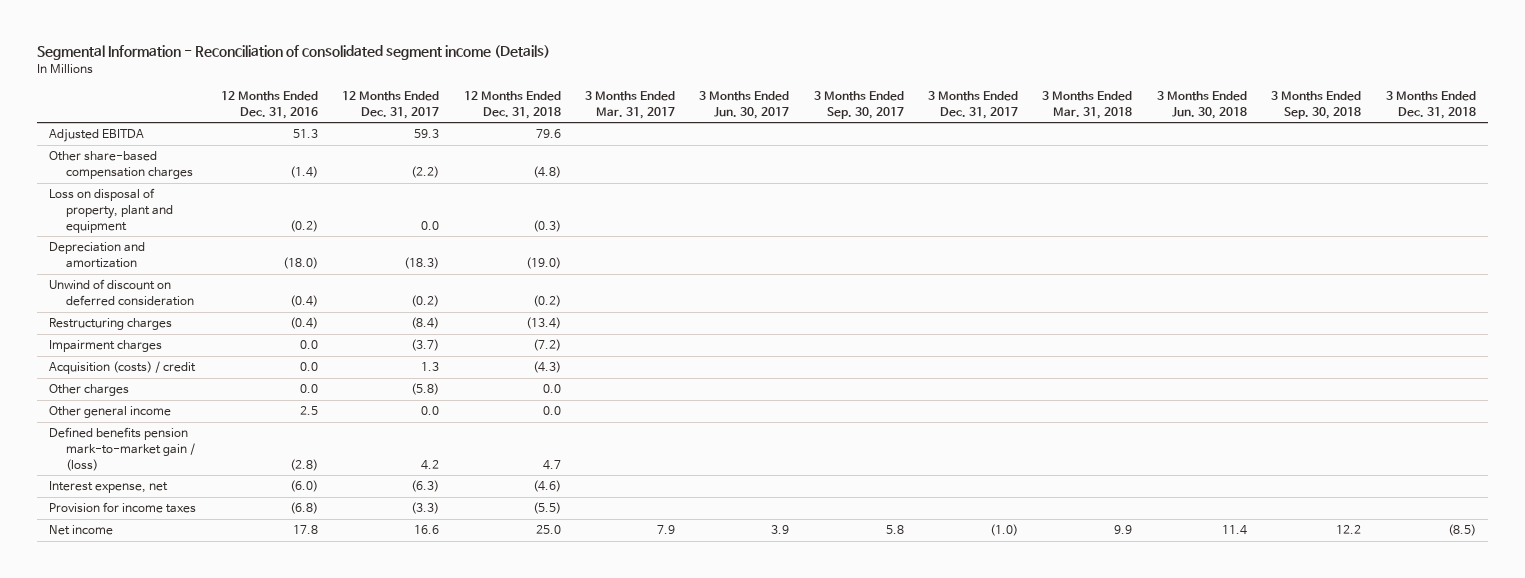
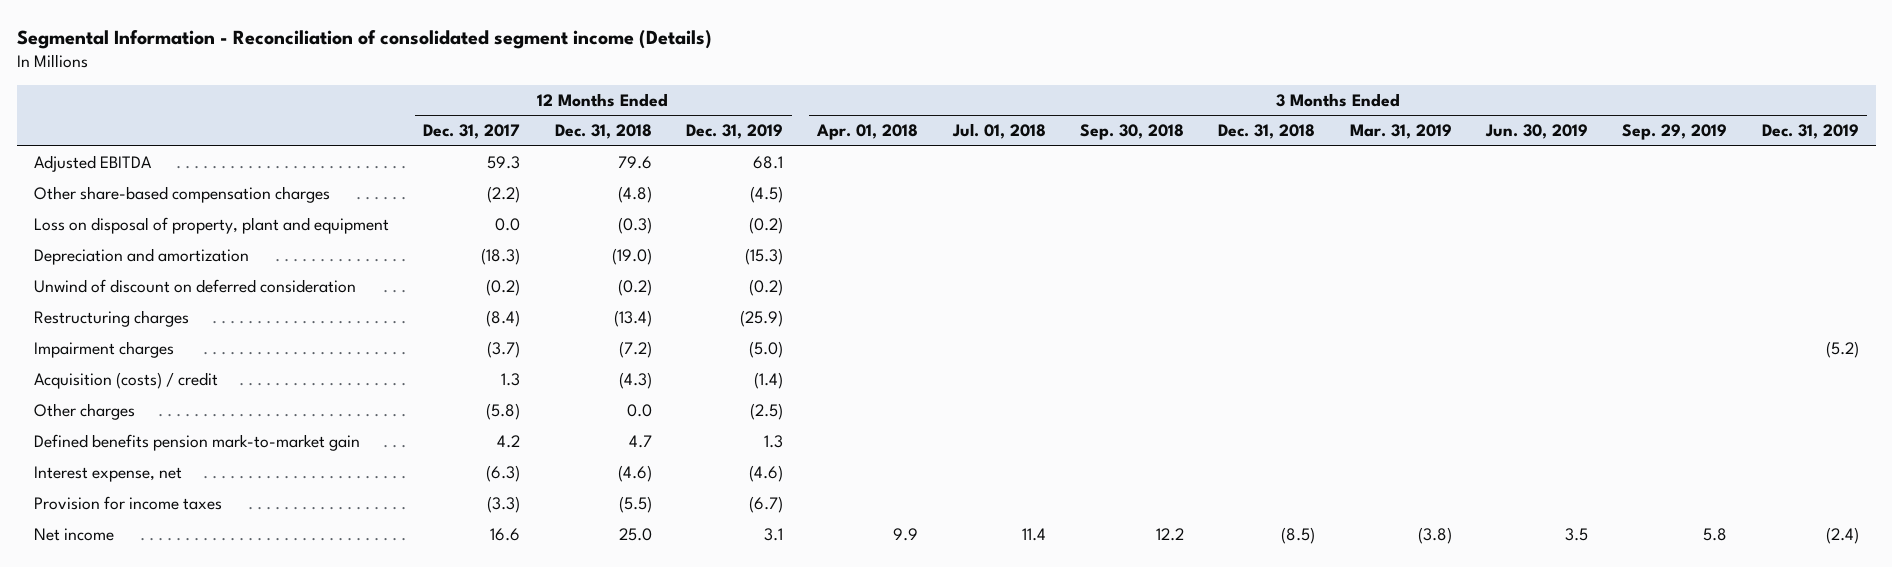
[220,91,318,119] 12 Months Ended Dec. 31, 2016 -> none
[584,91,675,119] 3 Months Ended Mar. 31, 2017 -> none
[699,91,790,119] 3 Months Ended Jun. 30, 2017 -> none
[813,91,904,119] 3 Months Ended Sep. 30, 2017 -> none
[928,91,1019,119] 3 Months Ended Dec. 31, 2017 -> none
[1042,91,1133,119] 3 Months Ended Mar. 31, 2018 -> none
[1156,91,1247,119] 3 Months Ended Jun. 30, 2018 -> none
none -> [685,124,783,140] Dec. 31, 2019
none -> [816,124,919,141] Apr. 01, 2018
none -> [951,123,1046,140] Jul. 01, 2018
none -> [1349,124,1452,140] Mar. 31, 2019
none -> [1484,124,1588,140] Jun. 30, 2019
none -> [1622,124,1728,141] Sep. 29, 2019
none -> [1761,124,1859,140] Dec. 31, 2019
[49,406,172,419] Other general income -> none
[49,427,196,471] Defined benefits pension mark-to-market gain / (loss) -> [33,434,360,452] Defined benefits pension mark-to-market gain

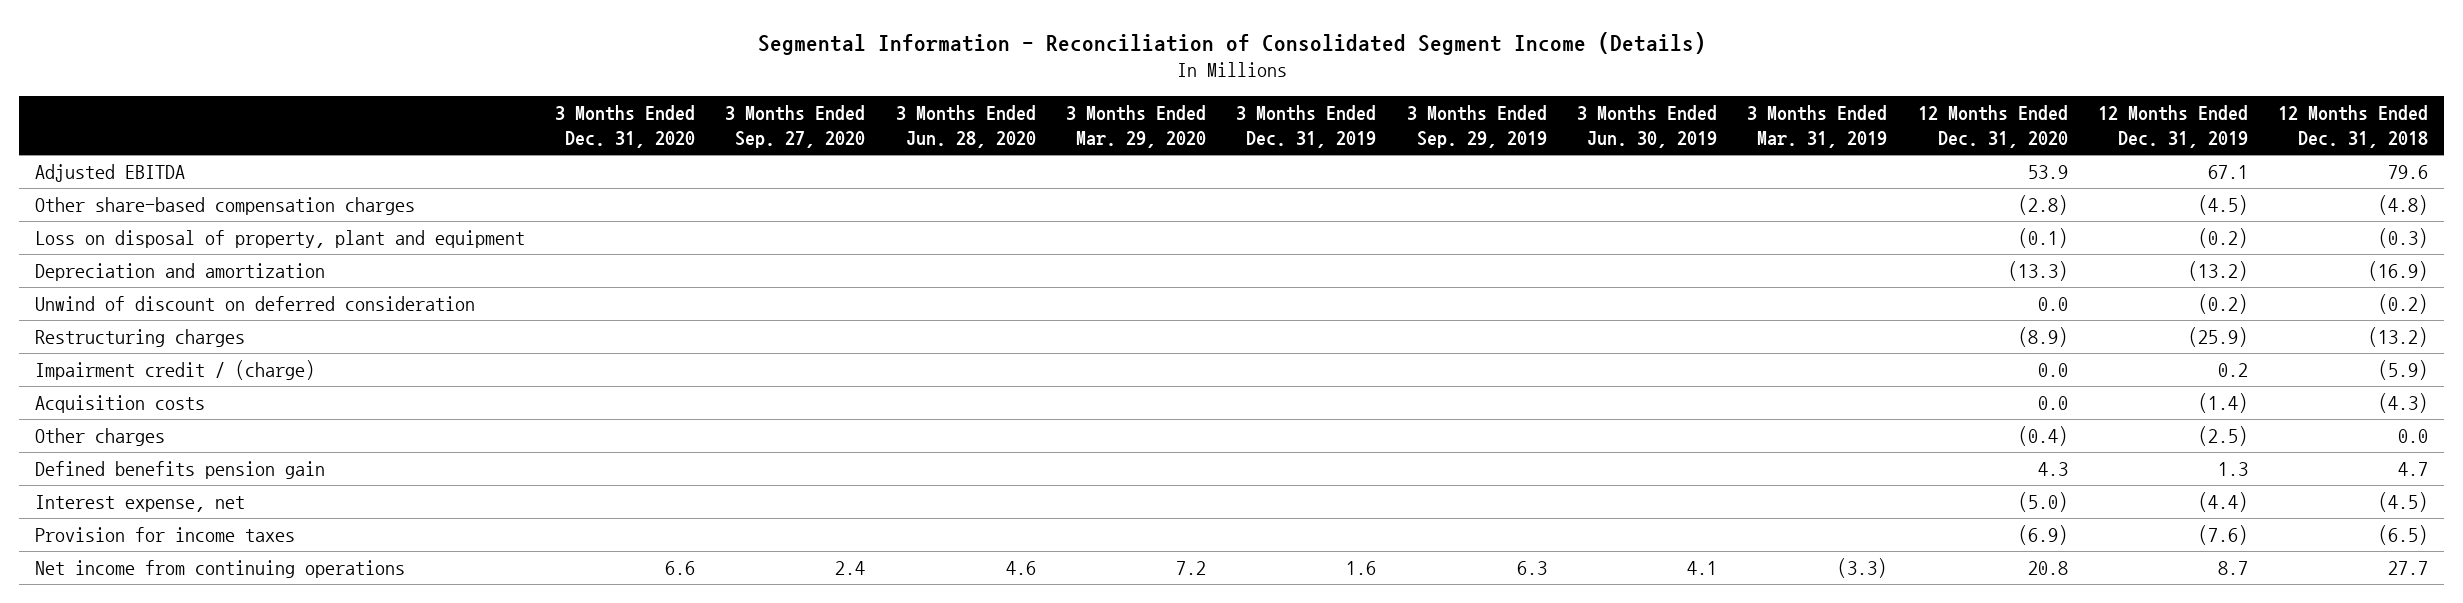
[16,29,712,49] Segmental Information - Reconciliation of consolidated segment income (Details) -> [757,31,1706,55] Segmental Information - Reconciliation of Consolidated Segment Income (Details)
[423,124,521,140] Dec. 31, 2017 -> none
[816,124,919,141] Apr. 01, 2018 -> none
[951,123,1046,140] Jul. 01, 2018 -> none
[1079,124,1184,141] Sep. 30, 2018 -> none
[1218,124,1316,140] Dec. 31, 2018 -> none
none -> [554,104,695,148] 3 Months Ended Dec. 31, 2020
none -> [725,104,866,148] 3 Months Ended Sep. 27, 2020
none -> [895,104,1036,148] 3 Months Ended Jun. 28, 2020
none -> [1066,104,1207,148] 3 Months Ended Mar. 29, 2020
none -> [1917,104,2068,148] 12 Months Ended Dec. 31, 2020
[752,156,783,170] 68.1 -> [2208,164,2249,179] 67.1
[611,248,652,266] (19.0) -> [2368,260,2429,281] (16.9)
[744,248,783,266] (15.3) -> [2188,260,2249,281] (13.2)
[33,341,174,359] Impairment charges -> none
[613,310,652,328] (13.4) -> [2368,326,2429,347] (13.2)
none -> [34,359,315,380] Impairment credit / (charge)
[33,372,218,390] Acquisition (costs) / credit -> [34,394,205,413] Acquisition costs
[33,528,114,542] Net income -> none
[33,434,360,452] Defined benefits pension mark-to-market gain -> [34,460,325,479] Defined benefits pension gain
[617,465,652,483] (4.6) -> [2378,491,2429,512] (4.5)
[748,465,783,483] (4.6) -> [2198,491,2249,512] (4.4)
[618,496,652,514] (5.5) -> [2378,524,2429,545] (6.5)
[748,496,783,514] (6.7) -> [2198,524,2249,545] (7.6)
none -> [34,559,405,578] Net income from continuing operations

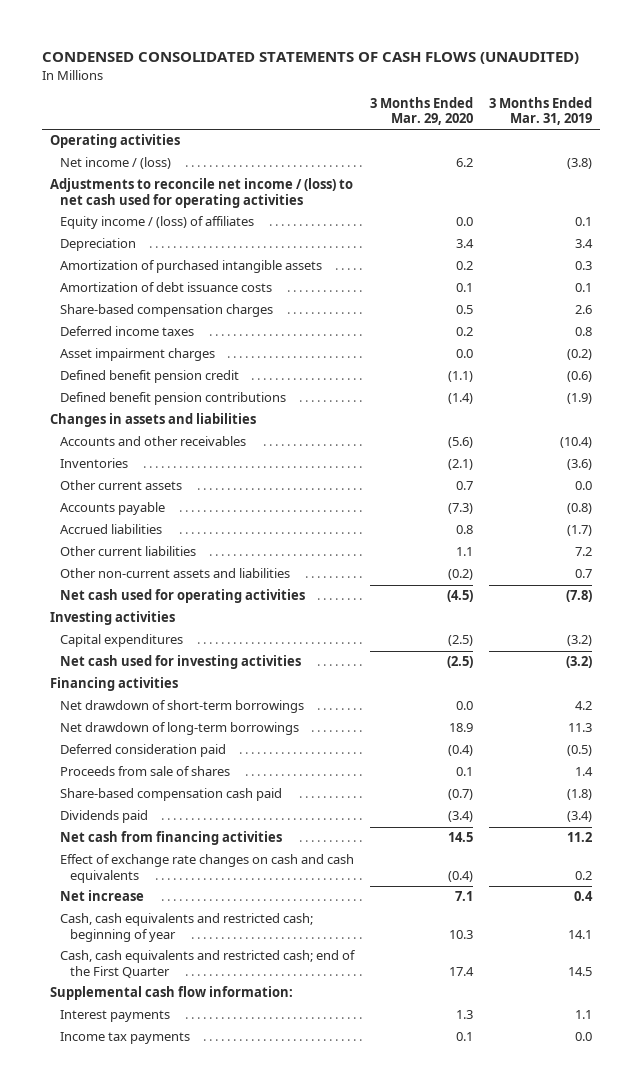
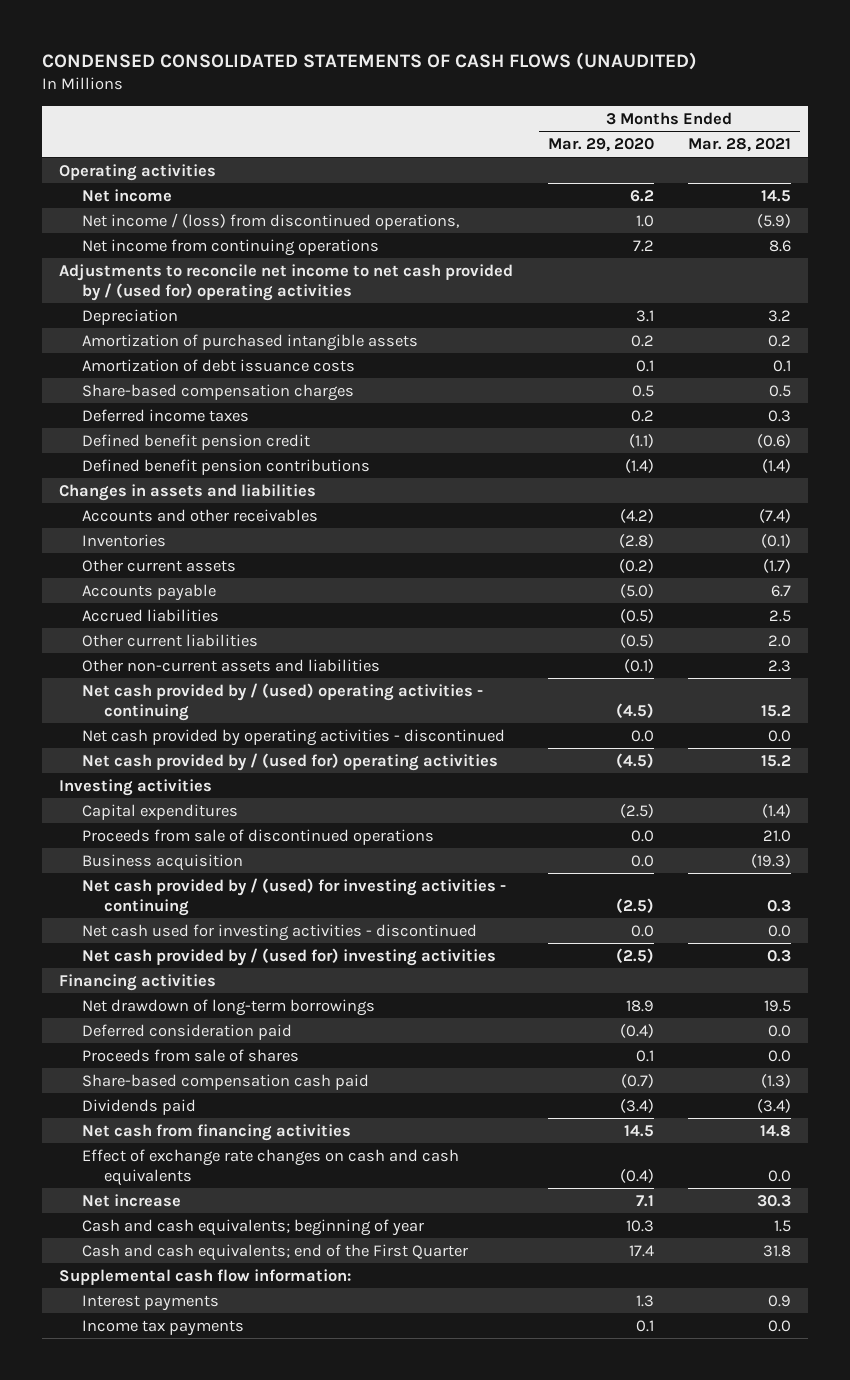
[488,97,592,126] 3 Months Ended Mar. 31, 2019 -> none
none -> [687,138,791,153] Mar. 28, 2021
[59,216,254,230] Equity income / (loss) of affiliates -> none
[59,157,171,170] Net income / (loss) -> [81,188,172,202] Net income
none -> [81,212,459,230] Net income / (loss) from discontinued operations,
none -> [81,238,379,256] Net income from continuing operations
[49,178,353,208] Adjustments to reconcile net income / (loss) to net cash used for operating activities -> [59,263,514,301] Adjustments to reconcile net income to net cash provided by / (used for) operating activities
[455,239,474,249] 3.4 -> [635,309,654,322] 3.1
[59,348,215,362] Asset impairment charges -> none
[447,437,473,449] (5.6) -> [619,508,654,523] (4.2)
[447,459,473,471] (2.1) -> [618,533,654,548] (2.8)
[455,481,473,491] 0.7 -> [618,558,654,573] (0.2)
[447,503,473,515] (7.3) -> [619,583,654,598] (5.0)
[455,525,473,535] 0.8 -> [619,608,654,623] (0.5)
[455,547,473,557] 1.1 -> [619,633,654,648] (0.5)
[447,569,473,581] (0.2) -> [623,658,654,673] (0.1)
none -> [81,682,483,721] Net cash provided by / (used) operating activities - continuing
none -> [81,728,505,746] Net cash provided by operating activities - discontinued
[59,589,305,604] Net cash used for operating activities -> [81,752,498,771] Net cash provided by / (used for) operating activities
none -> [81,828,434,845] Proceeds from sale of discontinued operations
none -> [81,853,243,871] Business acquisition
none -> [81,877,506,916] Net cash provided by / (used) for investing activities - continuing
none -> [81,923,477,941] Net cash used for investing activities - discontinued
[59,655,301,670] Net cash used for investing activities -> [81,947,496,966] Net cash provided by / (used for) investing activities
[59,700,304,714] Net drawdown of short-term borrowings -> none
[59,913,313,942] Cash, cash equivalents and restricted cash; beginning of year -> [81,1218,424,1236] Cash and cash equivalents; beginning of year
[59,950,356,978] Cash, cash equivalents and restricted cash; end of the First Quarter -> [81,1243,468,1261] Cash and cash equivalents; end of the First Quarter

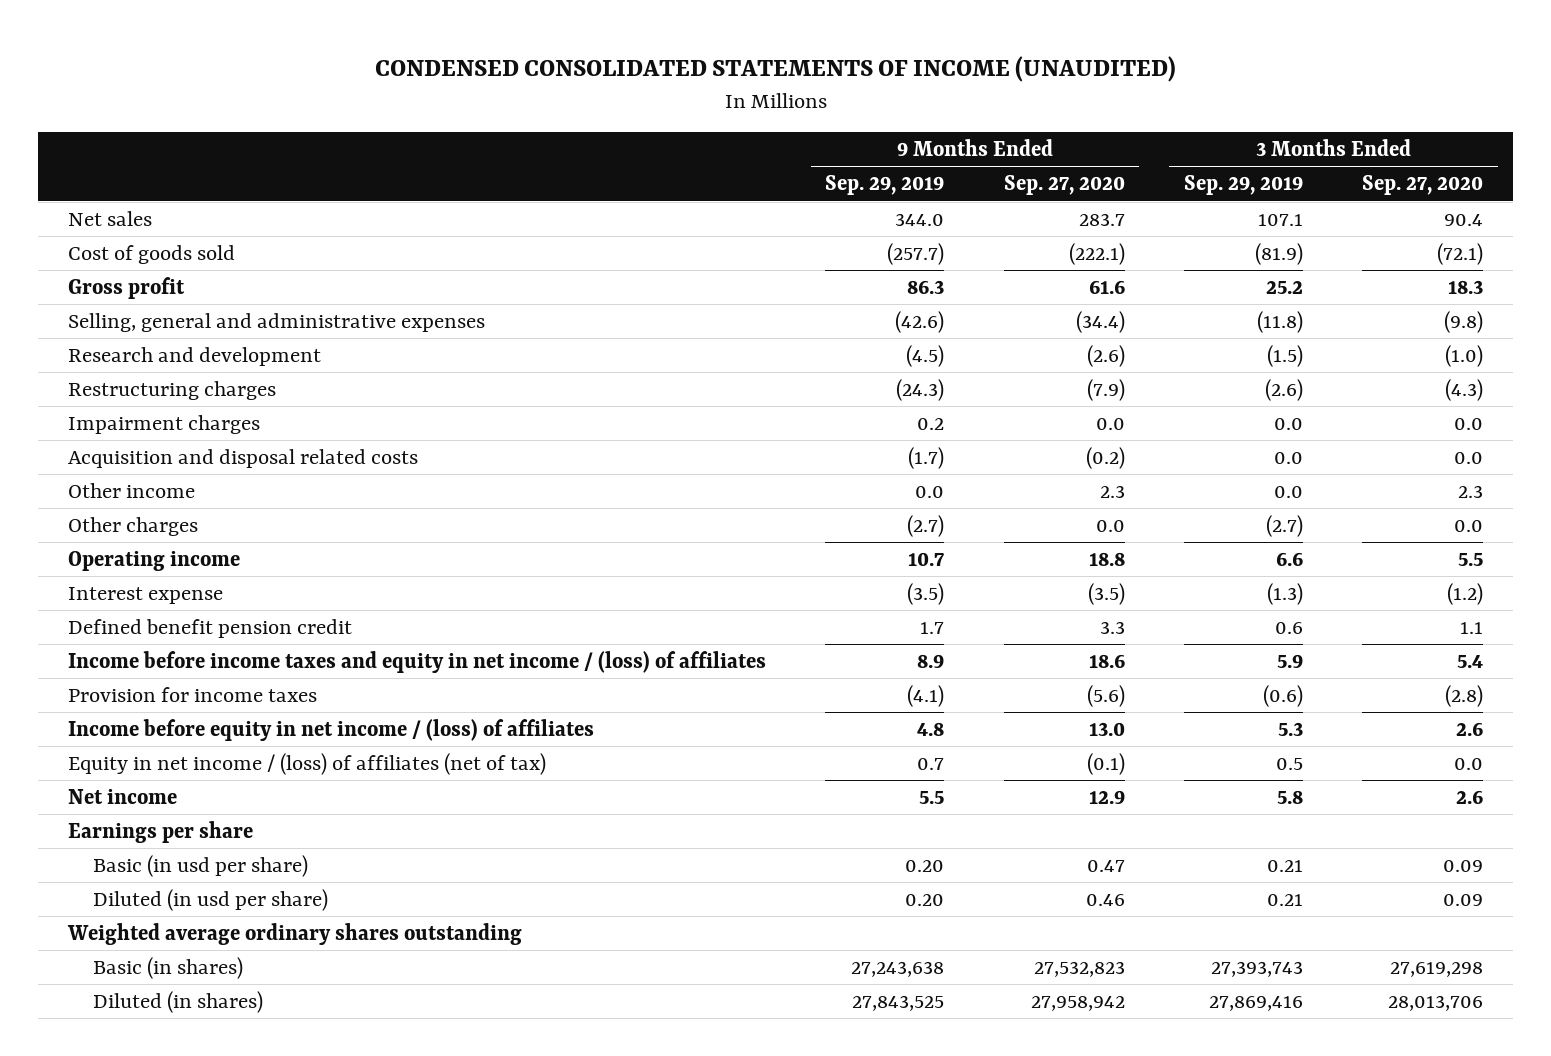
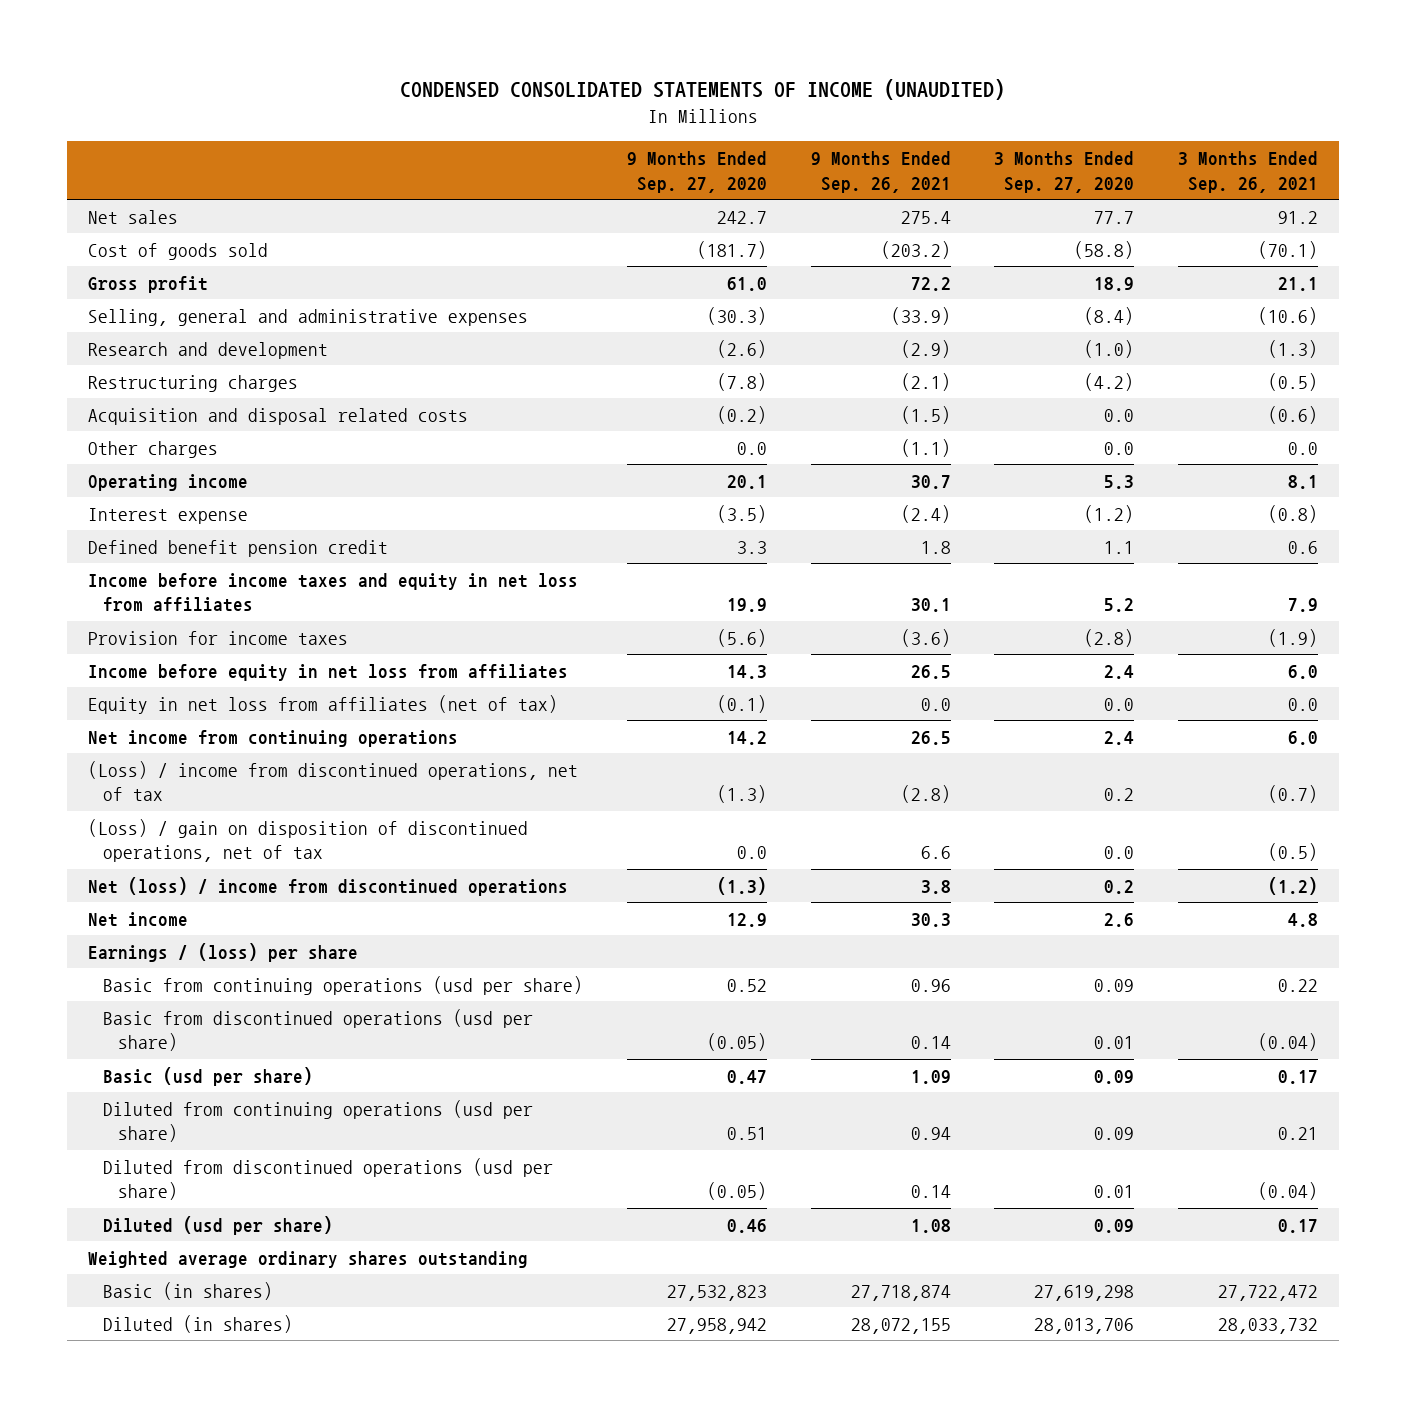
[825,175,945,196] Sep. 29, 2019 -> none
[1183,175,1303,196] Sep. 29, 2019 -> none
none -> [810,151,951,193] 9 Months Ended Sep. 26, 2021
none -> [1177,151,1318,193] 3 Months Ended Sep. 26, 2021
[1078,212,1125,226] 283.7 -> [716,210,767,224] 242.7
[1444,213,1484,226] 90.4 -> [1094,210,1135,224] 77.7
[1068,242,1125,265] (222.1) -> [696,240,767,259] (181.7)
[1437,242,1484,265] (72.1) -> [1074,240,1135,259] (58.8)
[1088,279,1125,294] 61.6 -> [726,276,767,291] 61.0
[1448,279,1484,294] 18.3 -> [1094,276,1135,291] 18.9
[1075,310,1125,333] (34.4) -> [706,306,767,325] (30.3)
[1444,310,1484,333] (9.8) -> [1084,306,1135,325] (8.4)
[68,414,261,434] Impairment charges -> none
[1086,378,1125,401] (7.9) -> [716,372,767,391] (7.8)
[1445,378,1484,401] (4.3) -> [1084,372,1135,391] (4.2)
[68,482,196,498] Other income -> none
[1088,551,1125,566] 18.8 -> [726,474,767,489] 20.1
[1458,552,1484,566] 5.5 -> [1104,474,1135,489] 5.3
[68,650,767,673] Income before income taxes and equity in net income / (loss) of affiliates -> [88,572,579,613] Income before income taxes and equity in net loss from affiliates
[1088,653,1125,668] 18.6 -> [726,598,767,613] 19.9
[1457,654,1484,668] 5.4 -> [1104,598,1135,613] 5.2
[68,718,595,741] Income before equity in net income / (loss) of affiliates -> [88,663,569,681] Income before equity in net loss from affiliates
[1088,721,1125,736] 13.0 -> [726,664,767,679] 14.3
[1456,721,1484,736] 2.6 -> [1104,664,1135,679] 2.4
[68,752,547,775] Equity in net income / (loss) of affiliates (net of tax) -> [88,694,559,714] Equity in net loss from affiliates (net of tax)
none -> [88,729,459,747] Net income from continuing operations
none -> [88,760,579,802] (Loss) / income from discontinued operations, net of tax
none -> [88,818,529,863] (Loss) / gain on disposition of discontinued operations, net of tax
none -> [88,876,569,896] Net (loss) / income from discontinued operations
[68,820,254,843] Earnings per share -> [88,942,359,962] Earnings / (loss) per share
none -> [103,975,584,995] Basic from continuing operations (usd per share)
none -> [103,1008,534,1052] Basic from discontinued operations (usd per share)
[93,854,309,877] Basic (in usd per share) -> [103,1066,314,1086] Basic (usd per share)
none -> [103,1099,534,1143] Diluted from continuing operations (usd per share)
none -> [103,1157,554,1201] Diluted from discontinued operations (usd per share)
[93,888,329,911] Diluted (in usd per share) -> [103,1215,334,1235] Diluted (usd per share)

